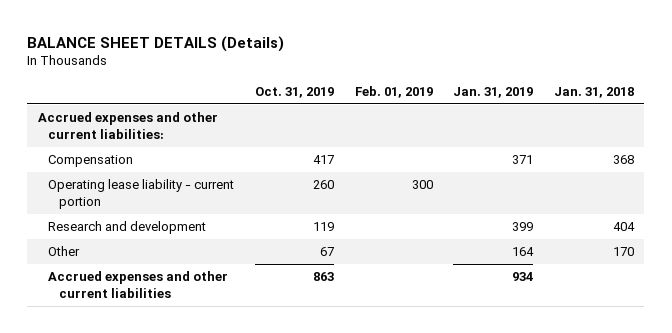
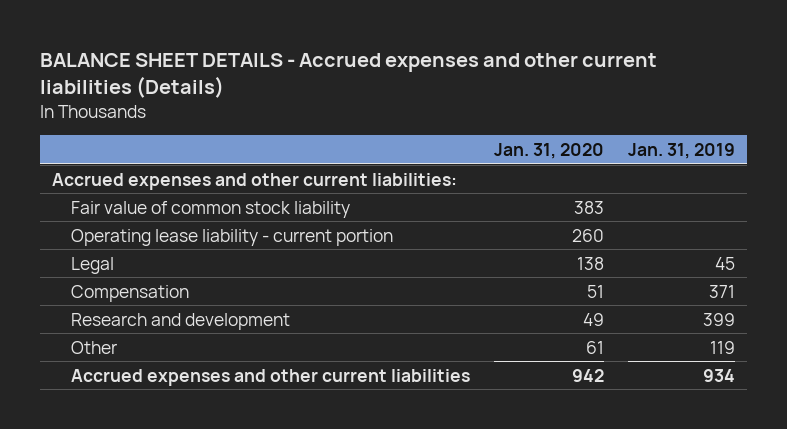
[27,35,285,52] BALANCE SHEET DETAILS (Details) -> [40,53,658,99] BALANCE SHEET DETAILS - Accrued expenses and other current liabilities (Details)
[255,86,335,98] Oct. 31, 2019 -> none
[354,85,433,98] Feb. 01, 2019 -> none
[554,86,635,98] Jan. 31, 2018 -> none
none -> [494,143,605,160] Jan. 31, 2020
none -> [71,200,351,218] Fair value of common stock liability
none -> [71,256,115,274] Legal
[48,155,134,168] Compensation -> [71,284,190,302] Compensation
[512,247,535,257] 164 -> [710,340,736,354] 119

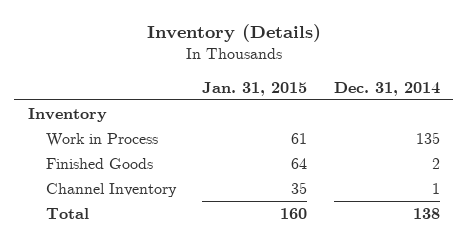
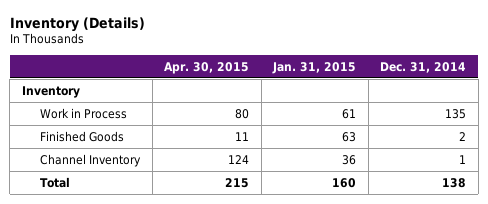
none -> [164,61,250,74] Apr. 30, 2015
[291,157,308,169] 64 -> [342,131,357,142] 63
[291,181,308,194] 35 -> [342,154,357,165] 36

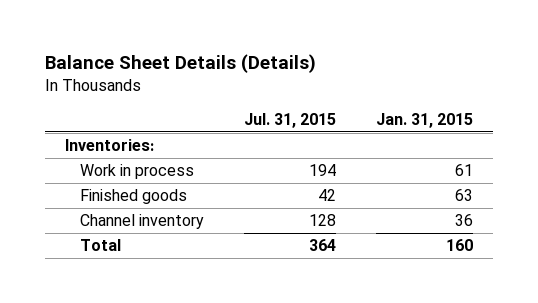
[9,16,145,32] Inventory (Details) -> [44,54,316,74] Balance Sheet Details (Details)
[164,61,250,74] Apr. 30, 2015 -> none
[380,61,467,73] Dec. 31, 2014 -> none
none -> [244,112,337,128] Jul. 31, 2015
[22,85,81,98] Inventory -> none
none -> [64,139,154,152] Inventories:
[40,107,128,119] Work in Process -> [80,164,195,180] Work in process
[40,130,125,142] Finished Goods -> [80,189,188,205] Finished goods
[40,153,142,167] Channel Inventory -> [80,214,205,230] Channel inventory

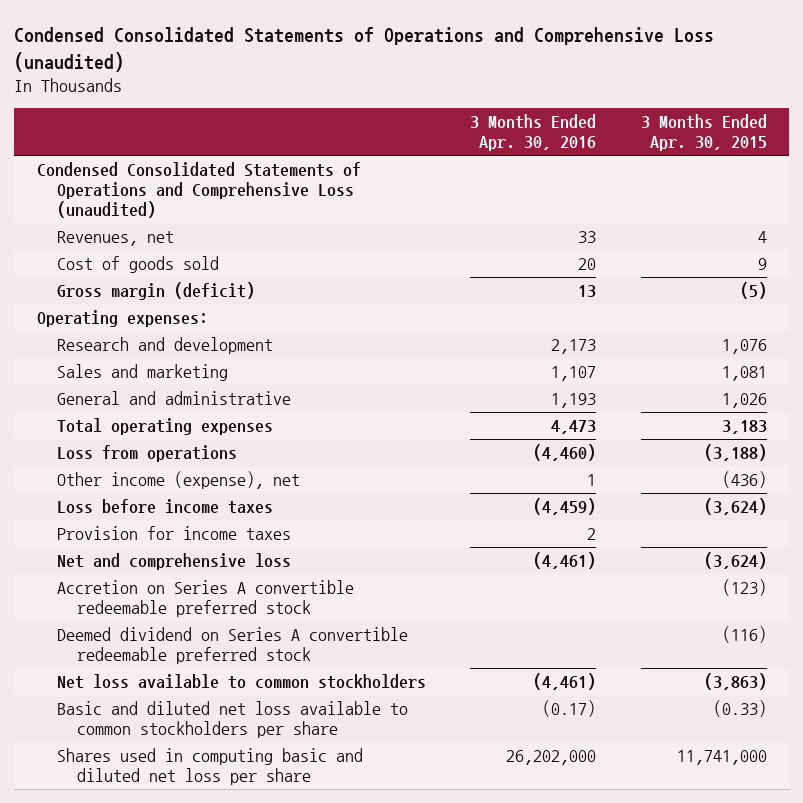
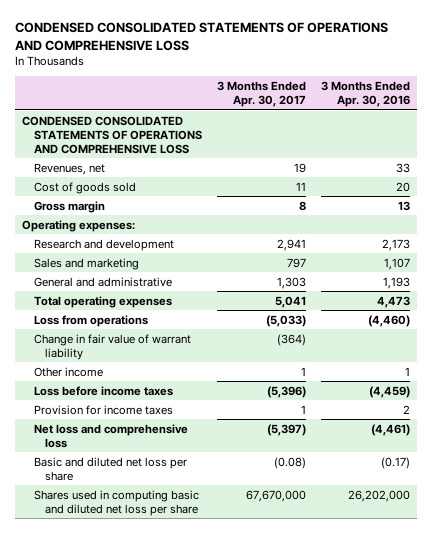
[14,27,715,72] Condensed Consolidated Statements of Operations and Comprehensive Loss (unaudited) -> [14,22,388,51] CONDENSED CONSOLIDATED STATEMENTS OF OPERATIONS AND COMPREHENSIVE LOSS
[640,114,767,152] 3 Months Ended Apr. 30, 2015 -> none
none -> [216,80,306,108] 3 Months Ended Apr. 30, 2017
[36,161,361,219] Condensed Consolidated Statements of Operations and Comprehensive Loss (unaudited) -> [22,115,202,154] CONDENSED CONSOLIDATED STATEMENTS OF OPERATIONS AND COMPREHENSIVE LOSS
[56,281,255,300] Gross margin (deficit) -> [33,200,105,213] Gross margin
none -> [33,333,191,360] Change in fair value of warrant liability
[56,470,300,489] Other income (expense), net -> [33,366,103,377] Other income
[56,579,354,618] Accretion on Series A convertible redeemable preferred stock -> none
[56,626,408,665] Deemed dividend on Series A convertible redeemable preferred stock -> none
[56,673,426,689] Net loss available to common stockholders -> none
[56,552,291,570] Net and comprehensive loss -> [33,423,188,448] Net loss and comprehensive loss
[56,700,408,739] Basic and diluted net loss available to common stockholders per share -> [33,456,187,481] Basic and diluted net loss per share

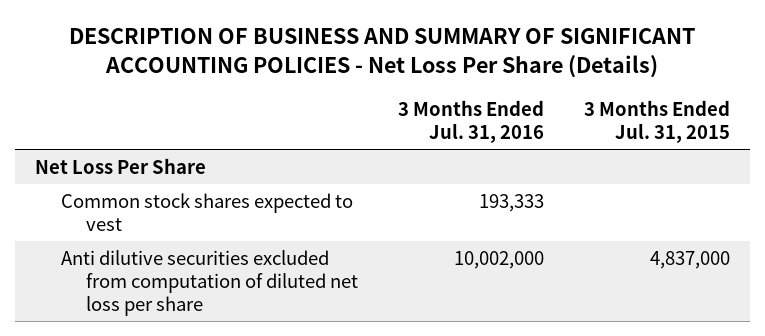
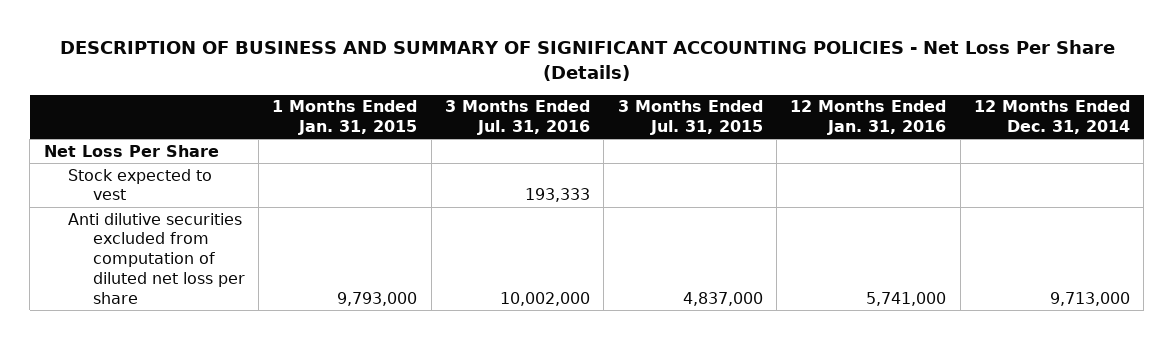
none -> [272,100,418,136] 1 Months Ended Jan. 31, 2015
none -> [790,100,947,136] 12 Months Ended Jan. 31, 2016
none -> [973,100,1130,135] 12 Months Ended Dec. 31, 2014
[60,192,353,231] Common stock shares expected to vest -> [68,168,213,201] Stock expected to vest

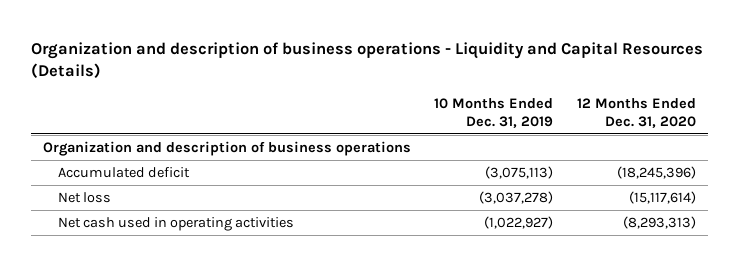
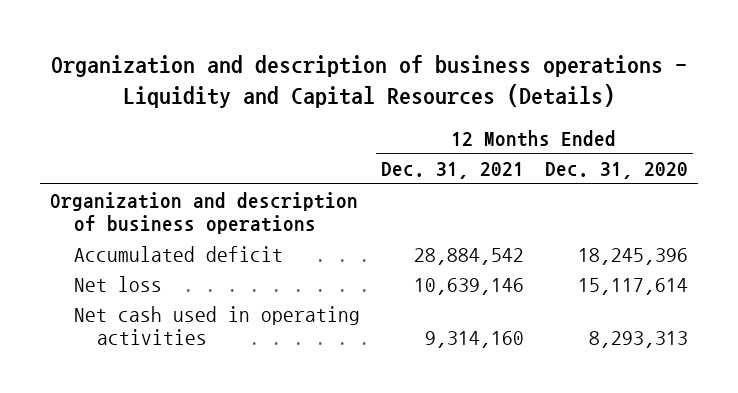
[434,97,554,128] 10 Months Ended Dec. 31, 2019 -> none
none -> [380,162,524,180] Dec. 31, 2021
[616,166,696,180] (18,245,396) -> [577,247,688,265] 18,245,396
[628,191,696,205] (15,117,614) -> [577,277,688,295] 15,117,614
[622,216,696,230] (8,293,313) -> [588,331,688,349] 8,293,313

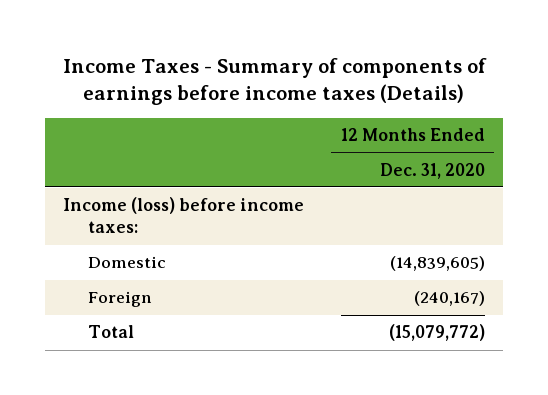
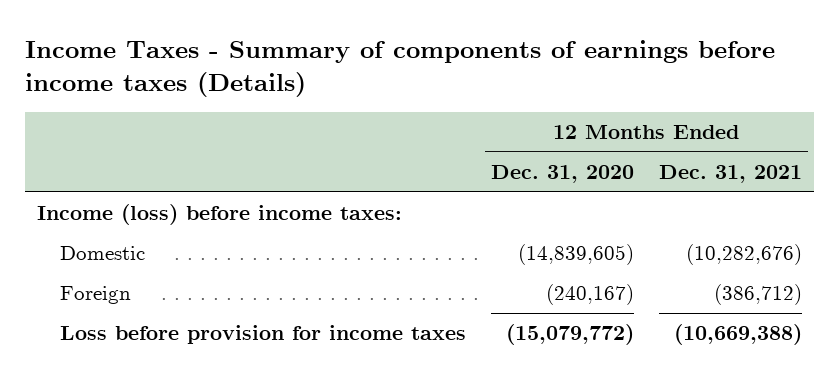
none -> [658,165,802,184] Dec. 31, 2021
[88,325,135,339] Total -> [60,325,467,345] Loss before provision for income taxes

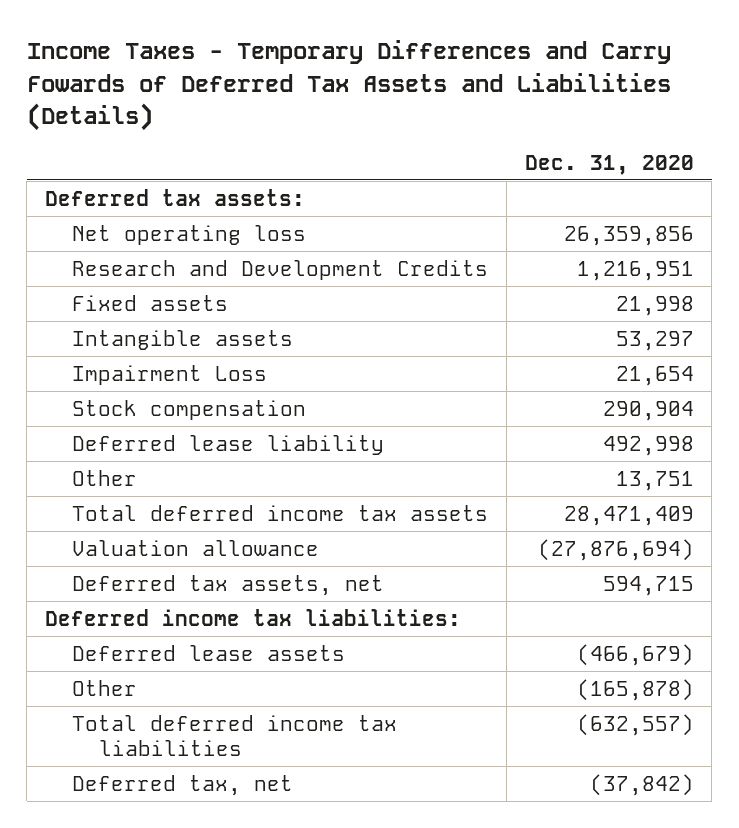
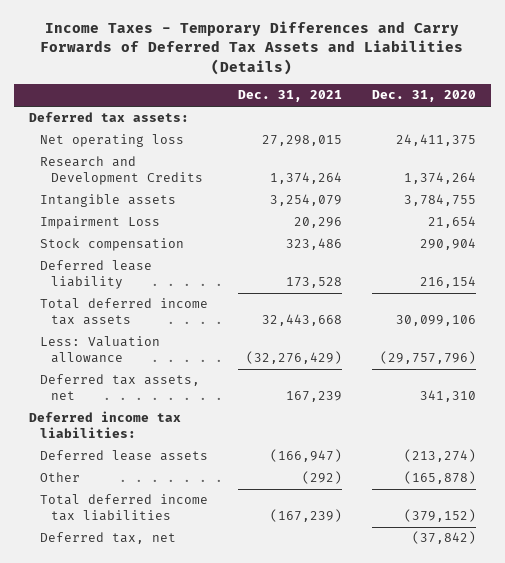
[26,40,671,132] Income Taxes - Temporary Differences and Carry Fowards of Deferred Tax Assets and Liabilities (Details) -> [40,21,464,75] Income Taxes - Temporary Differences and Carry Forwards of Deferred Tax Assets and Liabilities (Details)
none -> [237,90,342,103] Dec. 31, 2021
[72,294,229,311] Fixed assets -> none
[563,225,694,246] 26,359,856 -> [396,134,477,147] 24,411,375
[576,260,694,281] 1,216,951 -> [404,172,477,185] 1,374,264
[615,330,694,351] 53,297 -> [404,194,477,207] 3,784,755
[72,469,138,486] Other -> none
[602,435,694,456] 492,998 -> [420,276,477,289] 216,154
[563,505,694,526] 28,471,409 -> [396,315,477,327] 30,099,106
[72,539,320,556] Valuation allowance -> [39,336,160,364] Less: Valuation allowance
[537,538,694,561] (27,876,694) -> [380,351,477,365] (29,757,796)
[602,575,694,596] 594,715 -> [420,390,477,403] 341,310
[576,643,694,666] (466,679) -> [404,449,477,463] (213,274)
[576,713,694,736] (632,557) -> [404,509,477,523] (379,152)

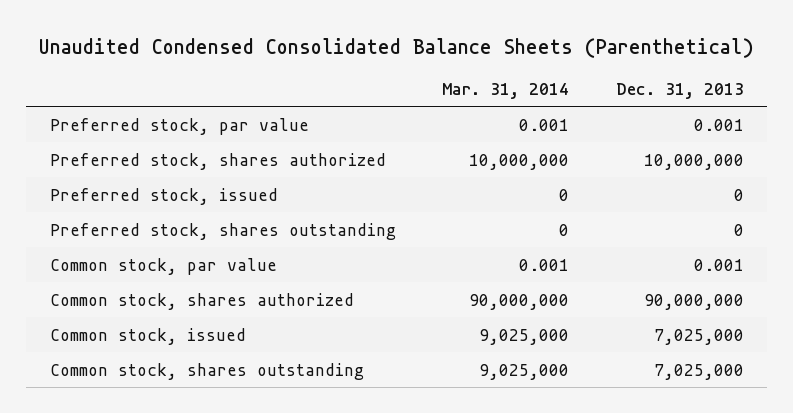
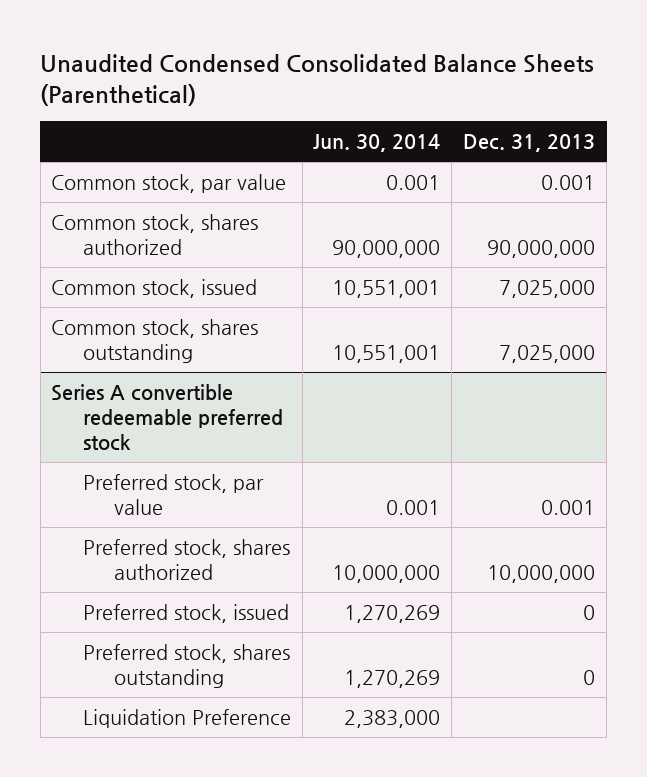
[442,82,570,99] Mar. 31, 2014 -> none
none -> [313,134,441,153] Jun. 30, 2014
[49,117,309,135] Preferred stock, par value -> none
[49,152,386,170] Preferred stock, shares authorized -> none
[49,187,278,205] Preferred stock, issued -> none
[49,222,396,240] Preferred stock, shares outstanding -> none
none -> [51,383,283,451] Series A convertible redeemable preferred stock
none -> [82,473,264,515] Preferred stock, par value
none -> [82,538,290,580] Preferred stock, shares authorized
none -> [82,603,289,623] Preferred stock, issued
none -> [82,643,290,688] Preferred stock, shares outstanding
none -> [82,708,291,728] Liquidation Preference

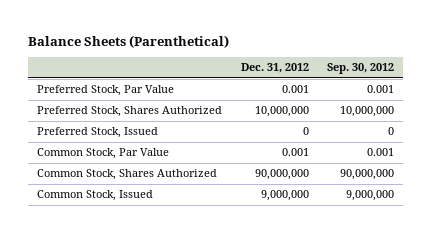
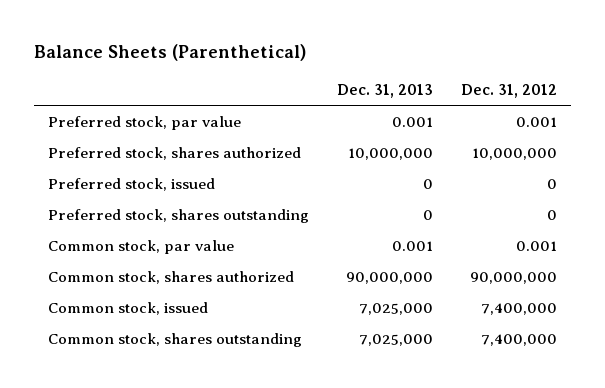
[326,63,394,75] Sep. 30, 2012 -> none
none -> [336,83,433,98] Dec. 31, 2013
[37,85,175,97] Preferred Stock, Par Value -> [48,115,242,130] Preferred stock, par value
[37,106,223,118] Preferred Stock, Shares Authorized -> [48,146,302,160] Preferred stock, shares authorized
[37,127,159,139] Preferred Stock, Issued -> [48,177,216,191] Preferred stock, issued
none -> [48,208,310,223] Preferred stock, shares outstanding
[37,148,170,160] Common Stock, Par Value -> [48,239,235,254] Common stock, par value
[37,169,218,181] Common Stock, Shares Authorized -> [48,270,295,284] Common stock, shares authorized
[37,190,154,202] Common Stock, Issued -> [48,301,209,315] Common stock, issued
[260,190,309,202] 9,000,000 -> [480,302,557,315] 7,400,000
none -> [48,332,303,347] Common stock, shares outstanding

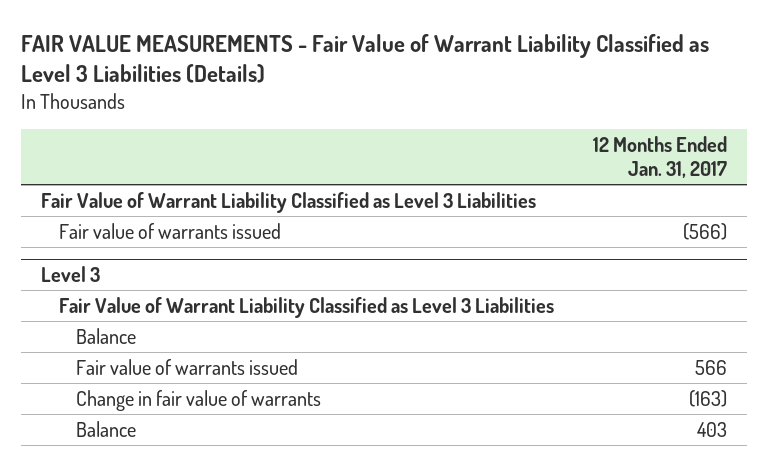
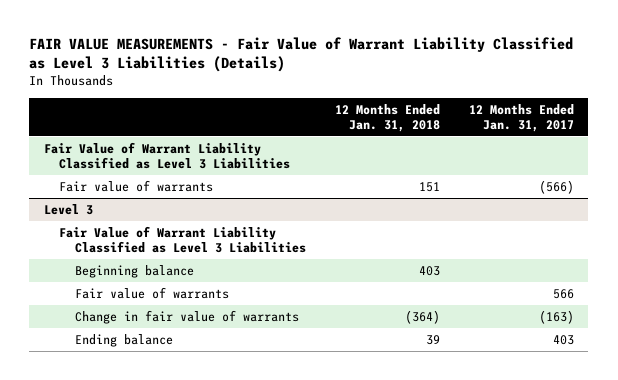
none -> [334,103,440,132] 12 Months Ended Jan. 31, 2018
[58,222,281,239] Fair value of warrants issued -> [59,180,214,193] Fair value of warrants
[76,327,137,344] Balance -> [74,265,194,279] Beginning balance
[76,358,299,375] Fair value of warrants issued -> [74,287,229,300] Fair value of warrants
[76,420,137,437] Balance -> [74,334,173,348] Ending balance

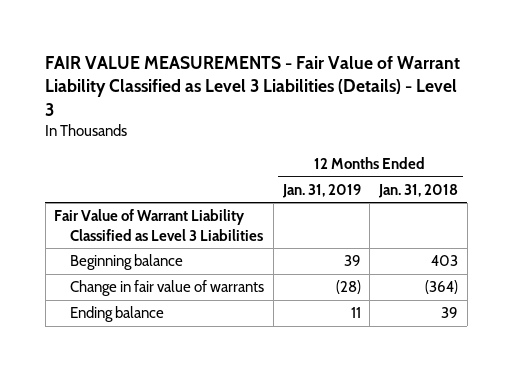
[29,36,574,73] FAIR VALUE MEASUREMENTS - Fair Value of Warrant Liability Classified as Level 3 Liabilities (Details) -> [45,55,461,116] FAIR VALUE MEASUREMENTS - Fair Value of Warrant Liability Classified as Level 3 Liabilities (Details) - Level 3
[468,103,574,132] 12 Months Ended Jan. 31, 2017 -> none
none -> [281,183,361,198] Jan. 31, 2019
[59,180,214,193] Fair value of warrants -> none
[43,204,93,216] Level 3 -> none
[59,226,306,253] Fair Value of Warrant Liability Classified as Level 3 Liabilities -> none
[74,287,229,300] Fair value of warrants -> none

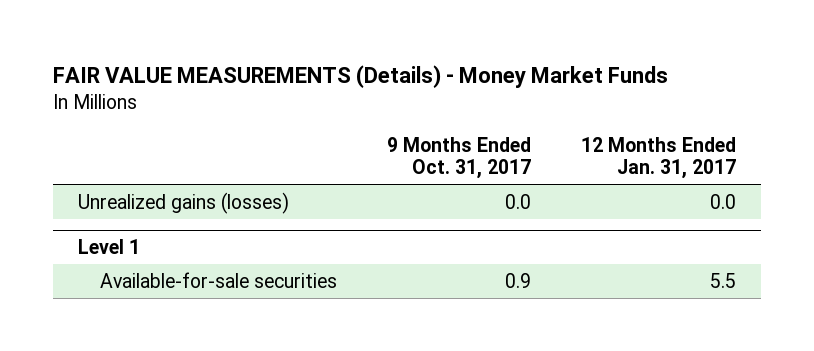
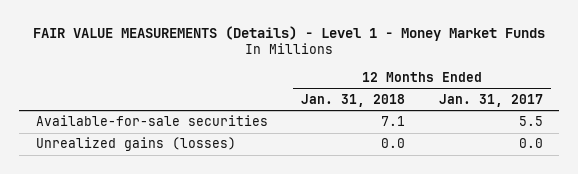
[52,64,668,88] FAIR VALUE MEASUREMENTS (Details) - Money Market Funds -> [33,25,546,41] FAIR VALUE MEASUREMENTS (Details) - Level 1 - Money Market Funds
[387,136,532,180] 9 Months Ended Oct. 31, 2017 -> none
none -> [301,93,406,107] Jan. 31, 2018
[77,239,140,255] Level 1 -> none
[77,191,289,214] Unrealized gains (losses) -> [35,137,236,152] Unrealized gains (losses)

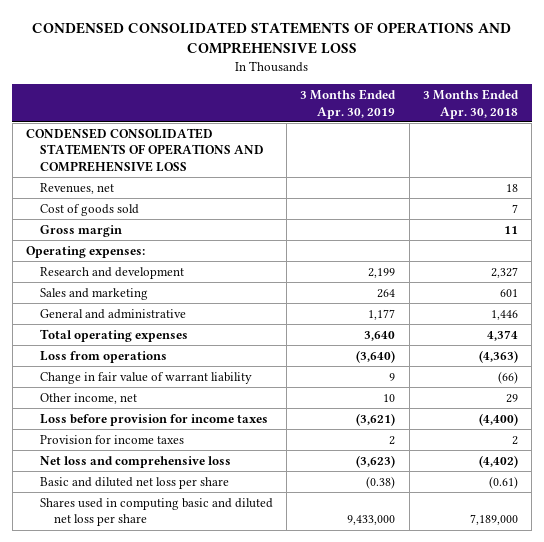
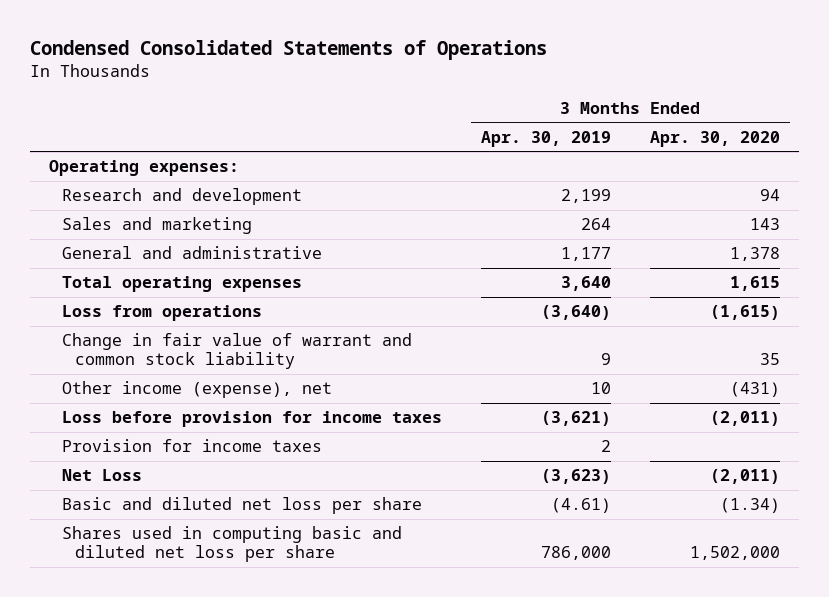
[32,21,512,55] CONDENSED CONSOLIDATED STATEMENTS OF OPERATIONS AND COMPREHENSIVE LOSS -> [29,40,547,61] Condensed Consolidated Statements of Operations
[423,89,520,119] 3 Months Ended Apr. 30, 2018 -> none
none -> [649,130,780,147] Apr. 30, 2020
[26,127,264,172] CONDENSED CONSOLIDATED STATEMENTS OF OPERATIONS AND COMPREHENSIVE LOSS -> none
[39,182,114,194] Revenues, net -> none
[39,203,139,216] Cost of goods sold -> none
[39,224,122,237] Gross margin -> none
[39,371,252,384] Change in fair value of warrant liability -> [62,333,413,370] Change in fair value of warrant and common stock liability
[39,392,137,404] Other income, net -> [62,381,333,399] Other income (expense), net
[39,455,231,468] Net loss and comprehensive loss -> [62,469,143,482] Net Loss
[366,475,396,489] (0.38) -> [551,498,612,514] (4.61)
[347,515,396,526] 9,433,000 -> [541,546,612,561] 786,000

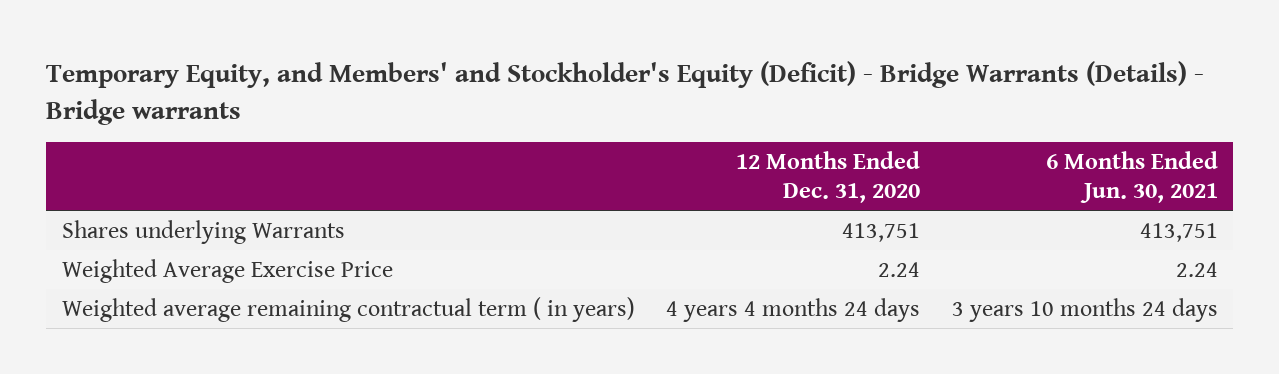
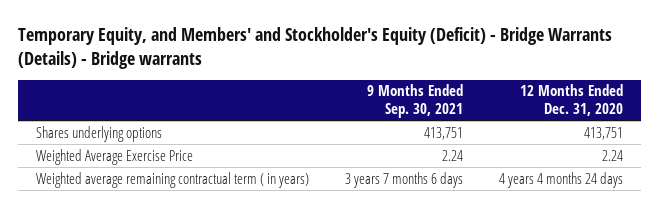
[1045,150,1218,203] 6 Months Ended Jun. 30, 2021 -> none
none -> [367,84,464,119] 9 Months Ended Sep. 30, 2021
[61,219,345,244] Shares underlying Warrants -> [36,125,163,142] Shares underlying options

